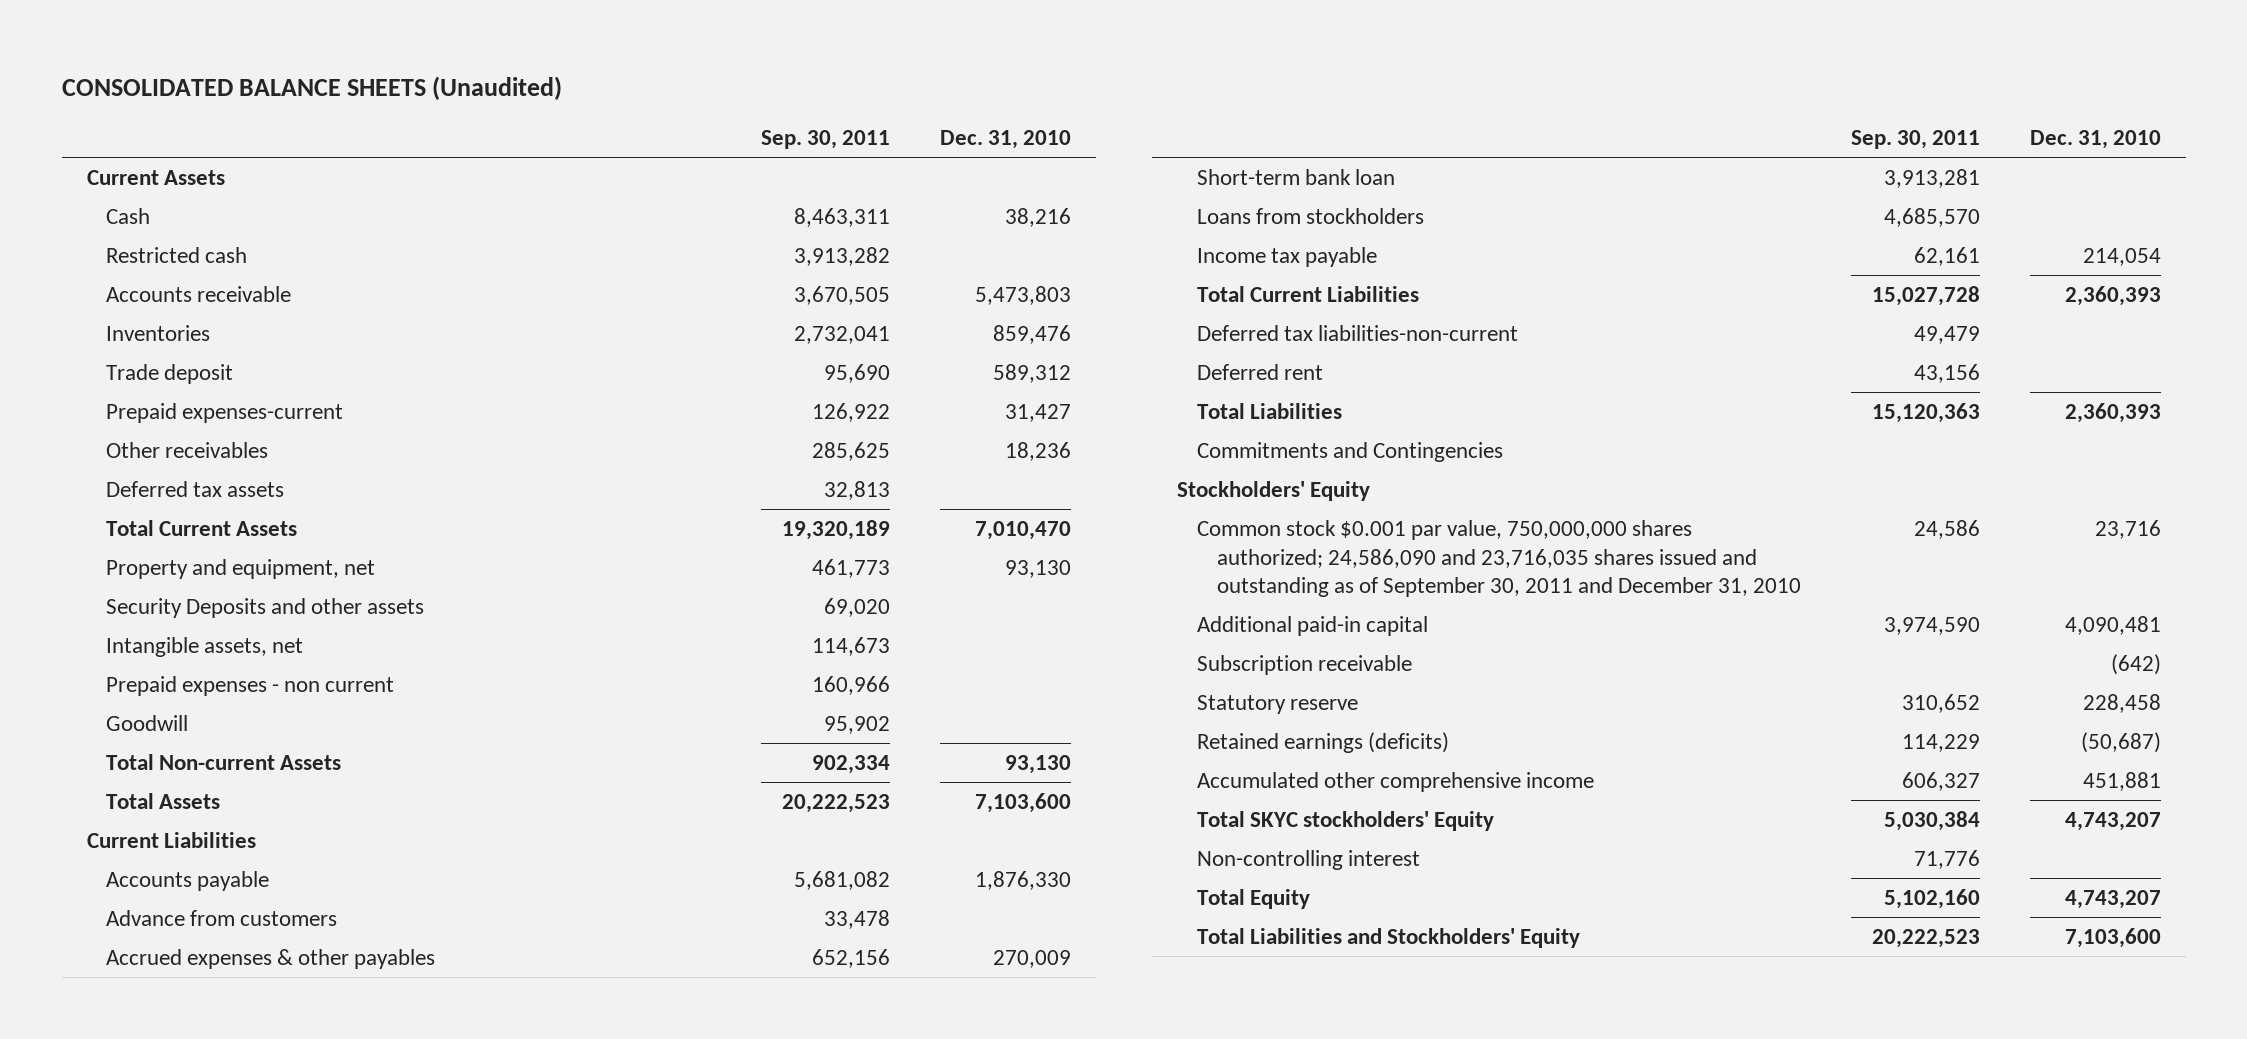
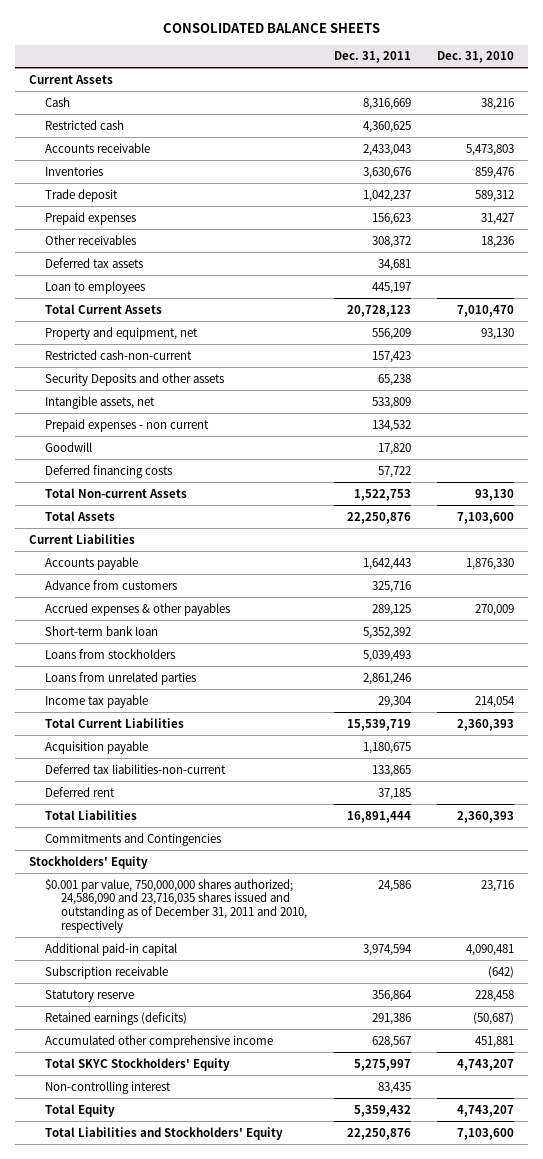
[61,76,562,101] CONSOLIDATED BALANCE SHEETS (Unaudited) -> [162,23,380,34] CONSOLIDATED BALANCE SHEETS
[760,130,890,150] Sep. 30, 2011 -> none
none -> [333,51,411,64] Dec. 31, 2011
[106,402,344,423] Prepaid expenses-current -> [44,211,136,225] Prepaid expenses
none -> [44,280,145,294] Loan to employees
none -> [44,349,192,360] Restricted cash-non-current
none -> [44,464,172,478] Deferred financing costs
none -> [44,671,196,685] Loans from unrelated parties
none -> [44,740,148,754] Acquisition payable
[1196,519,1801,598] Common stock $0.001 par value, 750,000,000 shares authorized; 24,586,090 and 23,716,035 shares issued and outstanding as of September 30, 2011 and December 31, 2010 -> [44,878,307,934] $0.001 par value, 750,000,000 shares authorized; 24,586,090 and 23,716,035 shares issued and outstanding as of December 31, 2011 and 2010, respectively
[1196,810,1494,831] Total SKYC stockholders' Equity -> [44,1057,230,1071] Total SKYC Stockholders' Equity

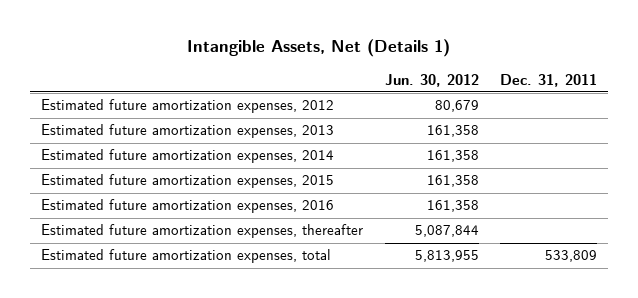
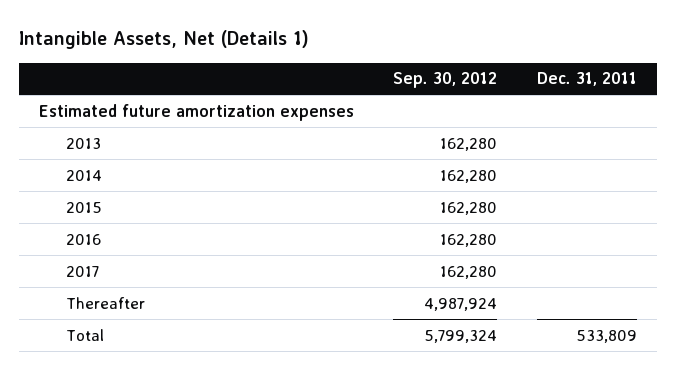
[384,73,479,87] Jun. 30, 2012 -> none
none -> [393,72,498,89] Sep. 30, 2012
none -> [38,103,354,121] Estimated future amortization expenses
[40,99,334,114] Estimated future amortization expenses, 2012 -> [65,137,101,149] 2013
[40,124,334,139] Estimated future amortization expenses, 2013 -> [65,169,102,181] 2014
[40,149,334,164] Estimated future amortization expenses, 2014 -> [65,201,102,213] 2015
[40,174,334,189] Estimated future amortization expenses, 2015 -> [65,233,101,245] 2016
[40,199,334,214] Estimated future amortization expenses, 2016 -> [65,265,99,277] 2017
[40,224,363,239] Estimated future amortization expenses, thereafter -> [65,296,145,309] Thereafter
[40,249,331,264] Estimated future amortization expenses, total -> [65,328,104,341] Total

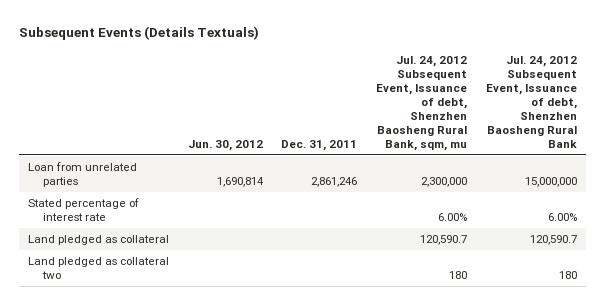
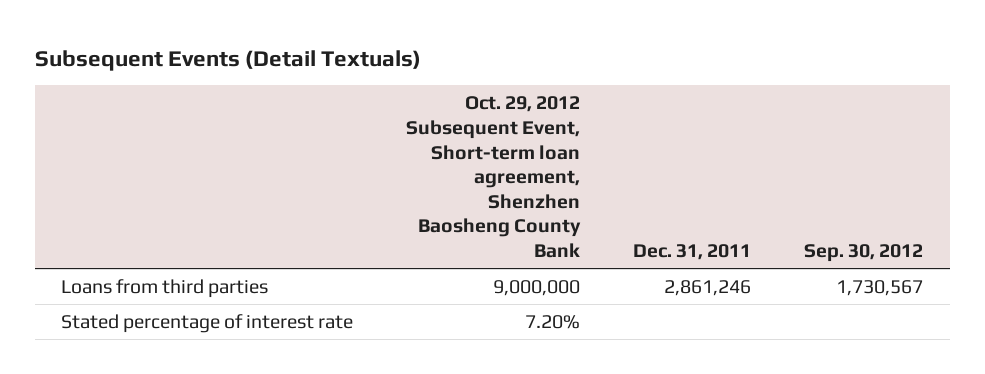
[18,25,259,40] Subsequent Events (Details Textuals) -> [34,49,421,71] Subsequent Events (Detail Textuals)
[187,139,263,151] Jun. 30, 2012 -> none
[376,55,468,151] Jul. 24, 2012 Subsequent Event, Issuance of debt, Shenzhen Baosheng Rural Bank, sqm, mu -> none
[485,55,577,148] Jul. 24, 2012 Subsequent Event, Issuance of debt, Shenzhen Baosheng Rural Bank -> none
none -> [406,96,582,259] Oct. 29, 2012 Subsequent Event, Short-term loan agreement, Shenzhen Baosheng County Bank
none -> [804,244,924,263] Sep. 30, 2012
[28,162,138,188] Loan from unrelated parties -> [61,279,269,299] Loans from third parties
[28,235,170,246] Land pledged as collateral -> none
[28,257,170,280] Land pledged as collateral two -> none

